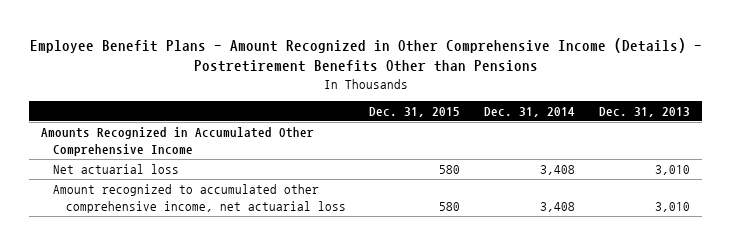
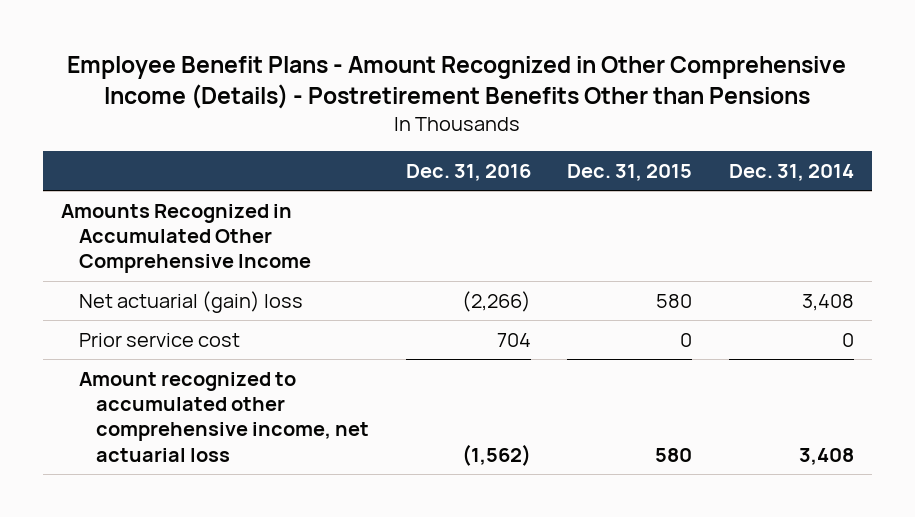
[599,106,691,117] Dec. 31, 2013 -> none
none -> [405,163,531,181] Dec. 31, 2016
[53,164,180,175] Net actuarial loss -> [78,290,303,313] Net actuarial (gain) loss
none -> [78,332,240,347] Prior service cost

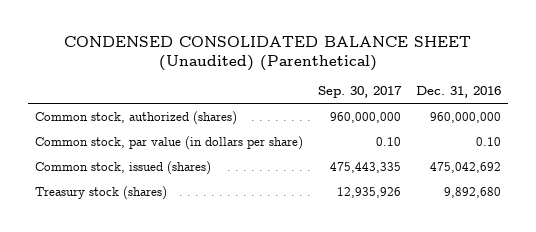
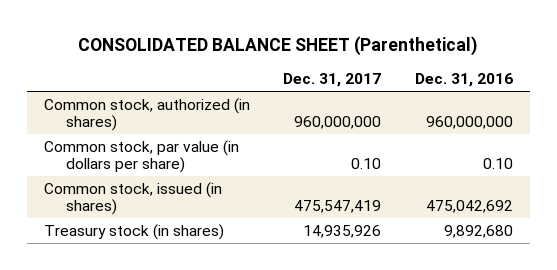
[63,36,471,72] CONDENSED CONSOLIDATED BALANCE SHEET (Unaudited) (Parenthetical) -> [78,35,478,56] CONSOLIDATED BALANCE SHEET (Parenthetical)
[317,86,402,99] Sep. 30, 2017 -> none
none -> [283,73,382,88] Dec. 31, 2017
[35,110,238,125] Common stock, authorized (shares) -> [43,97,250,132] Common stock, authorized (in shares)
[35,160,212,175] Common stock, issued (shares) -> [43,181,222,216] Common stock, issued (in shares)
[35,185,168,200] Treasury stock (shares) -> [43,223,224,240] Treasury stock (in shares)

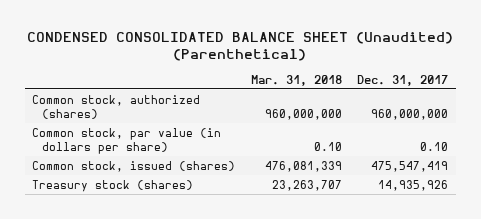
[78,35,478,56] CONSOLIDATED BALANCE SHEET (Parenthetical) -> [27,31,454,62] CONDENSED CONSOLIDATED BALANCE SHEET (Unaudited) (Parenthetical)
[414,73,513,88] Dec. 31, 2016 -> none
none -> [250,74,342,86] Mar. 31, 2018
[43,97,250,132] Common stock, authorized (in shares) -> [32,94,201,119] Common stock, authorized (shares)
[43,181,222,216] Common stock, issued (in shares) -> [32,160,236,172] Common stock, issued (shares)
[43,223,224,240] Treasury stock (in shares) -> [32,179,194,192] Treasury stock (shares)

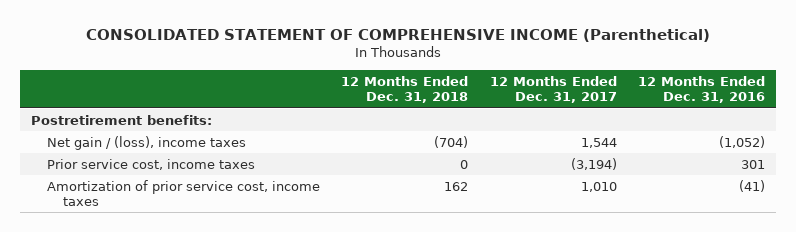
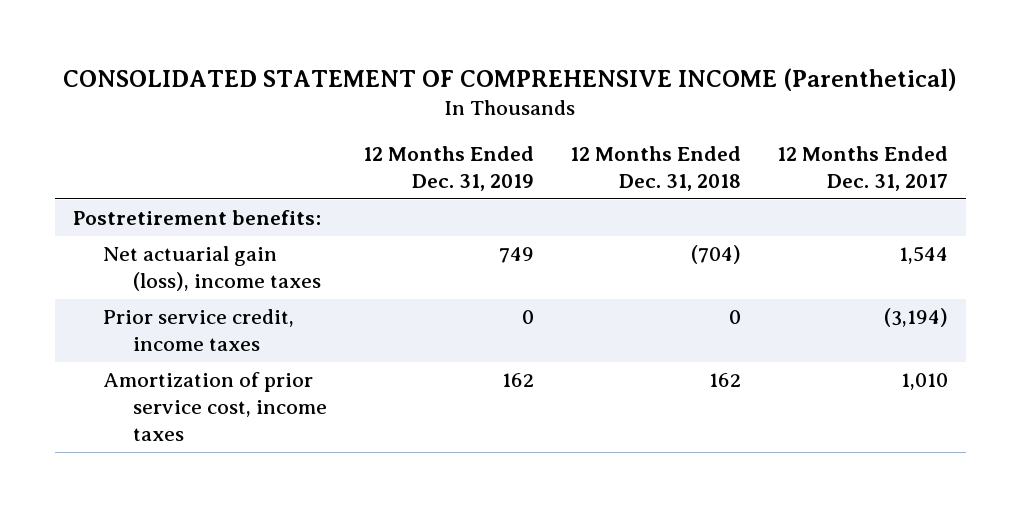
[638,75,766,104] 12 Months Ended Dec. 31, 2016 -> none
none -> [362,146,534,191] 12 Months Ended Dec. 31, 2019
[47,135,247,150] Net gain / (loss), income taxes -> [102,246,321,292] Net actuarial gain (loss), income taxes
[47,158,256,170] Prior service cost, income taxes -> [102,309,294,352] Prior service credit, income taxes

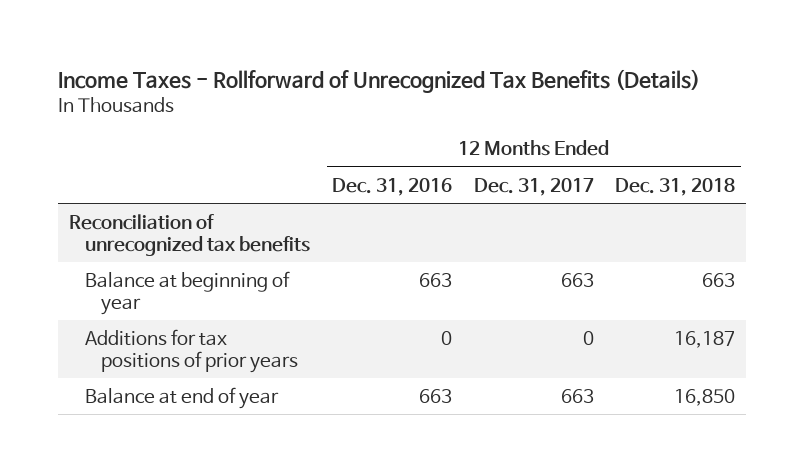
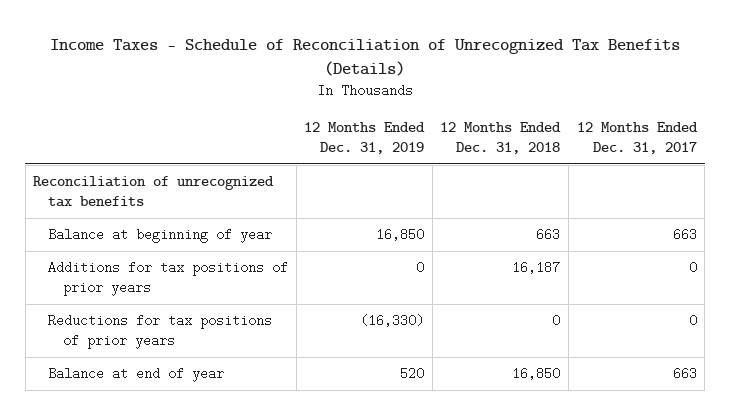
[58,69,701,94] Income Taxes - Rollforward of Unrecognized Tax Benefits (Details) -> [49,38,680,76] Income Taxes - Schedule of Reconciliation of Unrecognized Tax Benefits (Details)
[332,177,453,196] Dec. 31, 2016 -> none
none -> [304,121,426,155] 12 Months Ended Dec. 31, 2019
none -> [48,314,273,350] Reductions for tax positions of prior years

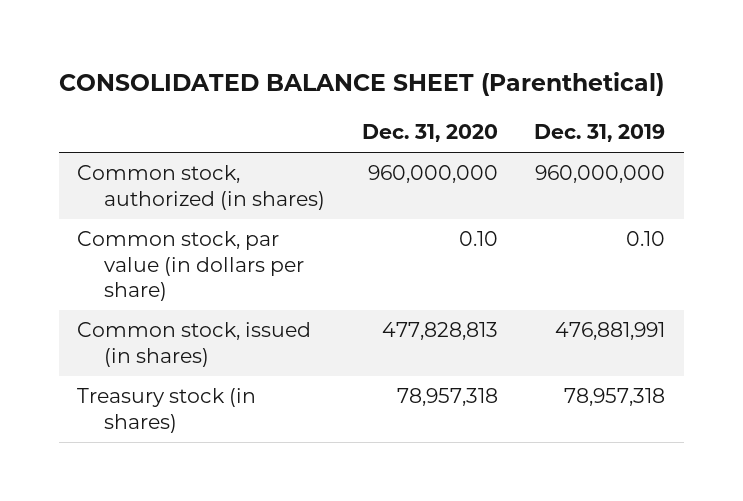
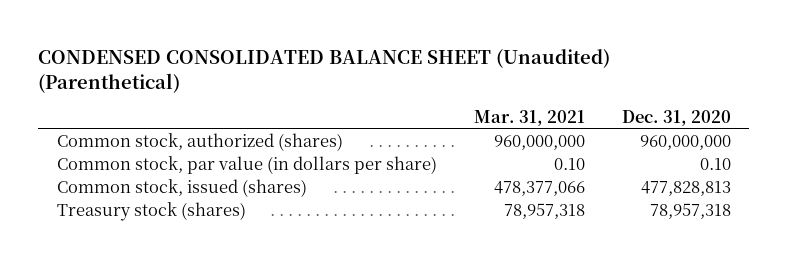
[59,72,665,97] CONSOLIDATED BALANCE SHEET (Parenthetical) -> [38,48,611,93] CONDENSED CONSOLIDATED BALANCE SHEET (Unaudited) (Parenthetical)
[534,124,666,143] Dec. 31, 2019 -> none
none -> [473,109,585,126] Mar. 31, 2021
[77,165,326,210] Common stock, authorized (in shares) -> [56,132,343,151] Common stock, authorized (shares)
[77,322,312,367] Common stock, issued (in shares) -> [56,178,307,197] Common stock, issued (shares)
[77,388,257,433] Treasury stock (in shares) -> [56,201,246,221] Treasury stock (shares)

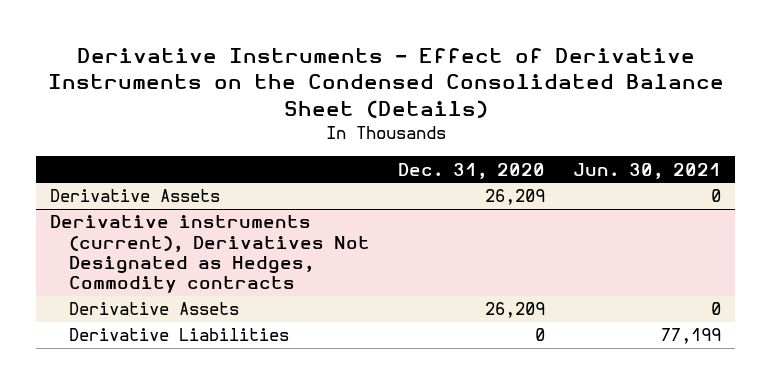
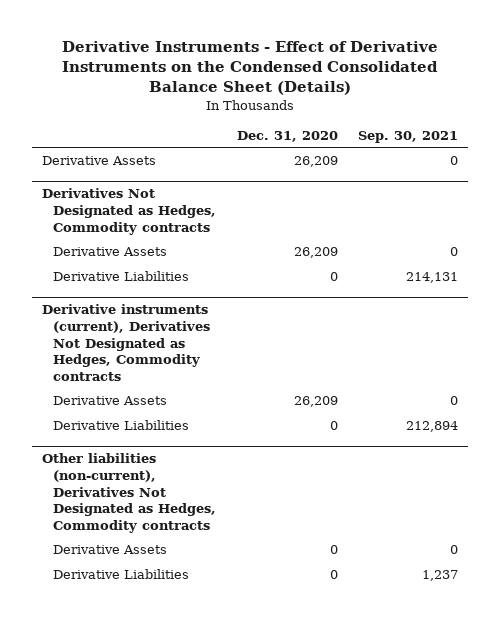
[573,162,722,179] Jun. 30, 2021 -> none
none -> [358,130,459,143] Sep. 30, 2021
none -> [42,188,217,235] Derivatives Not Designated as Hedges, Commodity contracts
none -> [53,246,168,256] Derivative Assets
none -> [53,270,190,281] Derivative Liabilities
none -> [42,453,217,533] Other liabilities (non-current), Derivatives Not Designated as Hedges, Commodity contracts
none -> [53,544,168,554] Derivative Assets
none -> [53,568,190,579] Derivative Liabilities

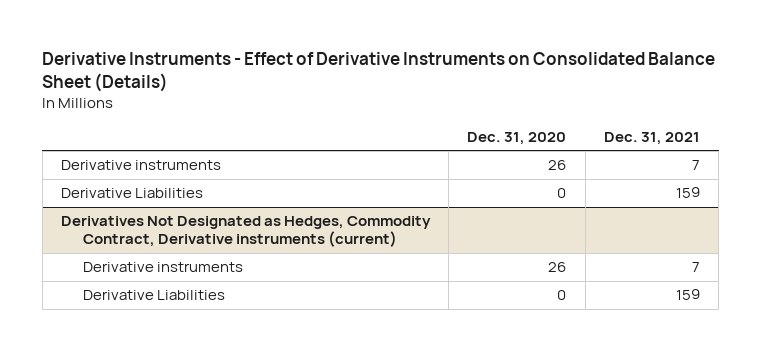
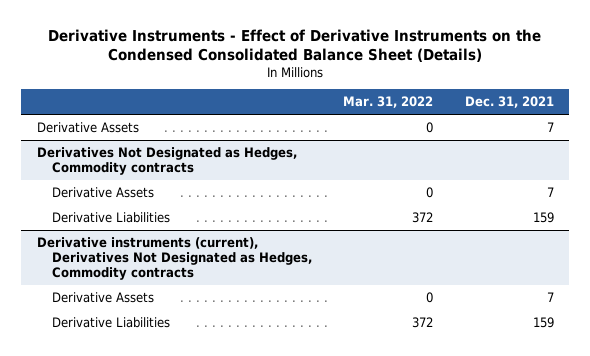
[42,52,716,93] Derivative Instruments - Effect of Derivative Instruments on Consolidated Balance Sheet (Details) -> [48,28,542,62] Derivative Instruments - Effect of Derivative Instruments on the Condensed Consolidated Balance Sheet (Details)
[467,132,567,146] Dec. 31, 2020 -> none
none -> [343,96,434,109] Mar. 31, 2022
[60,160,221,171] Derivative instruments -> [36,122,139,134] Derivative Assets
none -> [36,147,297,176] Derivatives Not Designated as Hedges, Commodity contracts
none -> [51,187,154,199] Derivative Assets
[60,216,431,248] Derivatives Not Designated as Hedges, Commodity Contract, Derivative instruments (current) -> [36,237,312,281] Derivative instruments (current), Derivatives Not Designated as Hedges, Commodity contracts
[83,262,244,273] Derivative instruments -> [51,292,154,304] Derivative Assets

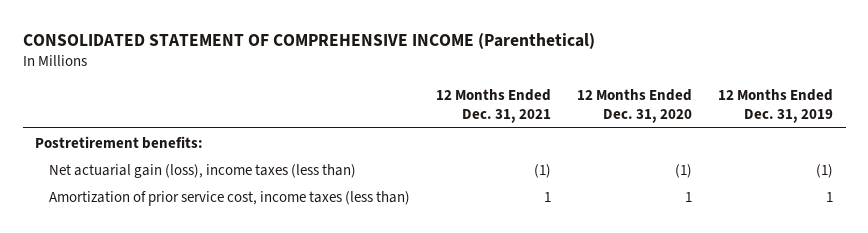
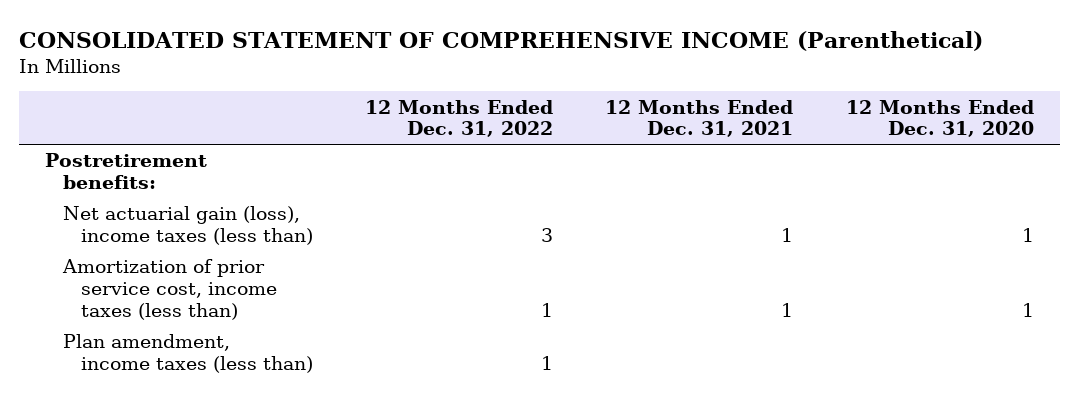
[717,88,833,123] 12 Months Ended Dec. 31, 2019 -> none
none -> [364,99,553,138] 12 Months Ended Dec. 31, 2022
[533,163,551,178] (1) -> [781,228,794,243] 1
[674,163,692,178] (1) -> [1021,228,1034,243] 1
none -> [62,334,313,374] Plan amendment, income taxes (less than)

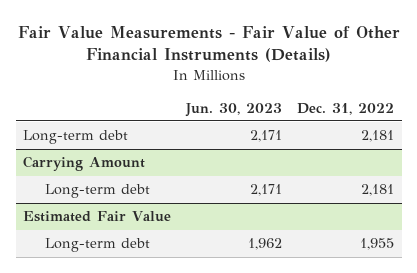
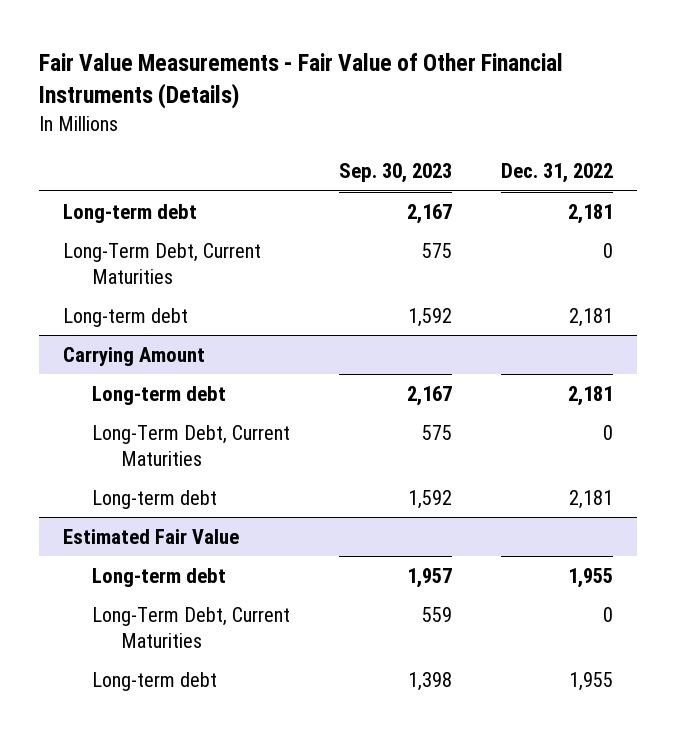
[185,102,283,117] Jun. 30, 2023 -> none
none -> [339,163,453,184] Sep. 30, 2023
none -> [63,242,262,284] Long-Term Debt, Current Maturities
none -> [63,307,189,327] Long-term debt
none -> [92,424,291,466] Long-Term Debt, Current Maturities
none -> [92,489,218,509] Long-term debt
none -> [92,606,291,648] Long-Term Debt, Current Maturities
none -> [92,671,218,691] Long-term debt

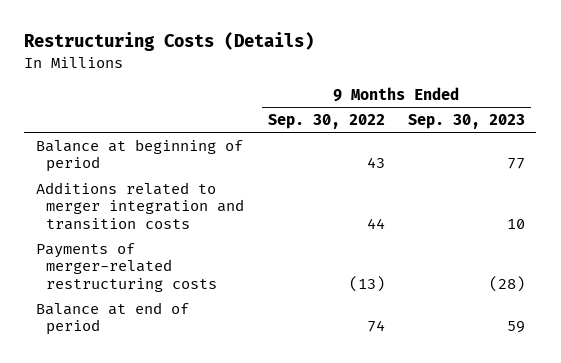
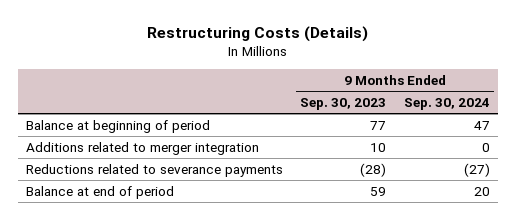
[267,114,385,130] Sep. 30, 2022 -> none
none -> [403,98,490,111] Sep. 30, 2024
[35,242,218,293] Payments of merger-related restructuring costs -> none
[35,181,245,231] Additions related to merger integration and transition costs -> [26,141,260,155] Additions related to merger integration
none -> [26,163,284,177] Reductions related to severance payments

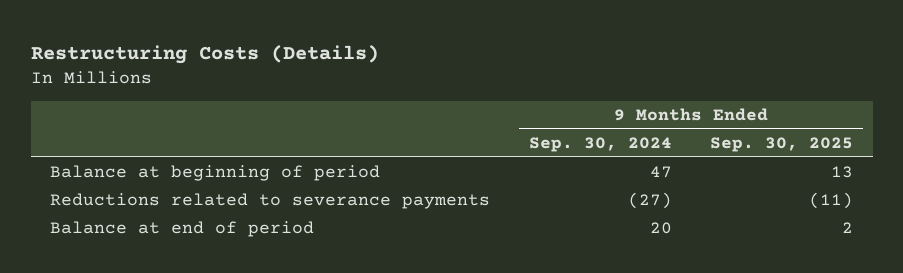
[300,98,387,111] Sep. 30, 2023 -> none
none -> [710,137,854,153] Sep. 30, 2025
[26,141,260,155] Additions related to merger integration -> none

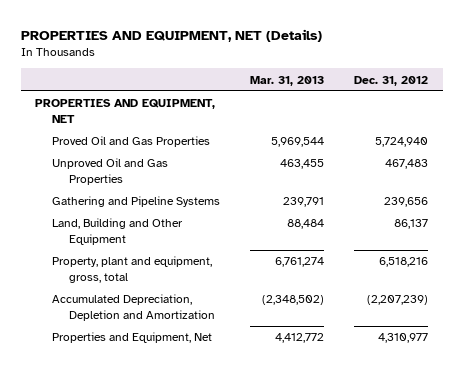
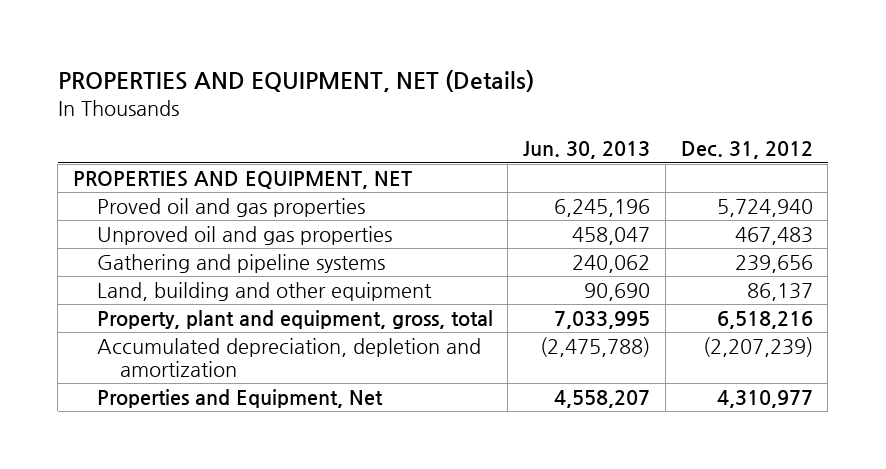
[249,75,324,86] Mar. 31, 2013 -> none
none -> [523,141,651,160] Jun. 30, 2013
[52,136,211,148] Proved Oil and Gas Properties -> [96,197,365,217] Proved oil and gas properties
[52,158,169,185] Unproved Oil and Gas Properties -> [96,225,392,245] Unproved oil and gas properties
[52,196,221,208] Gathering and Pipeline Systems -> [96,253,385,273] Gathering and pipeline systems
[52,218,184,245] Land, Building and Other Equipment -> [96,281,432,301] Land, building and other equipment
[52,294,215,321] Accumulated Depreciation, Depletion and Amortization -> [96,337,481,377] Accumulated depreciation, depletion and amortization

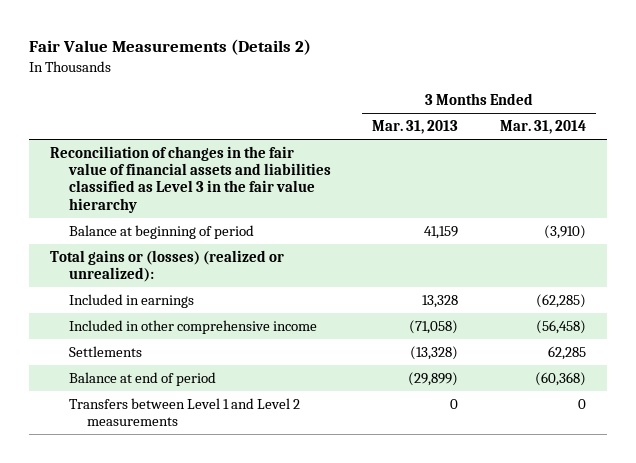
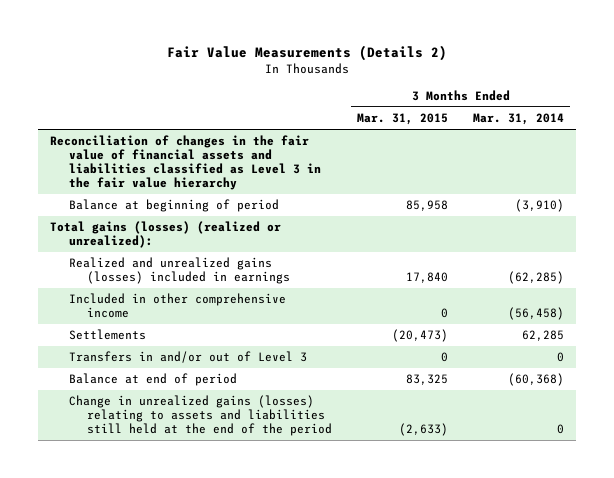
[372,120,459,135] Mar. 31, 2013 -> none
none -> [357,113,449,126] Mar. 31, 2015
[50,250,285,283] Total gains or (losses) (realized or unrealized): -> [50,221,282,249] Total gains (losses) (realized or unrealized):
[68,294,194,309] Included in earnings -> [68,257,291,285] Realized and unrealized gains (losses) included in earnings
none -> [68,351,307,364] Transfers in and/or out of Level 3
[68,398,300,427] Transfers between Level 1 and Level 2 measurements -> none
none -> [68,395,333,436] Change in unrealized gains (losses) relating to assets and liabilities still held at the end of the period

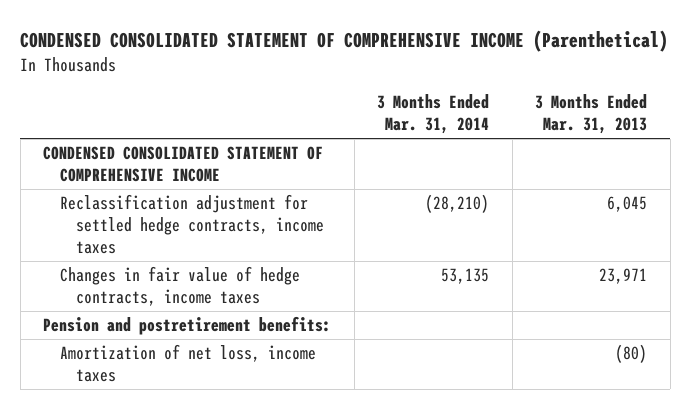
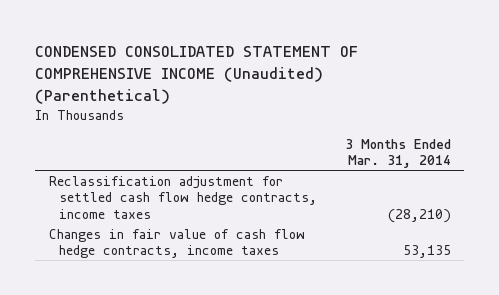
[20,30,669,53] CONDENSED CONSOLIDATED STATEMENT OF COMPREHENSIVE INCOME (Parenthetical) -> [35,45,359,104] CONDENSED CONSOLIDATED STATEMENT OF COMPREHENSIVE INCOME (Unaudited) (Parenthetical)
[535,94,648,135] 3 Months Ended Mar. 31, 2013 -> none
[43,146,324,183] CONDENSED CONSOLIDATED STATEMENT OF COMPREHENSIVE INCOME -> none
[43,316,332,336] Pension and postretirement benefits: -> none
[59,344,316,383] Amortization of net loss, income taxes -> none
[59,194,325,255] Reclassification adjustment for settled hedge contracts, income taxes -> [48,175,318,219] Reclassification adjustment for settled cash flow hedge contracts, income taxes
[59,266,300,307] Changes in fair value of hedge contracts, income taxes -> [48,228,305,259] Changes in fair value of cash flow hedge contracts, income taxes

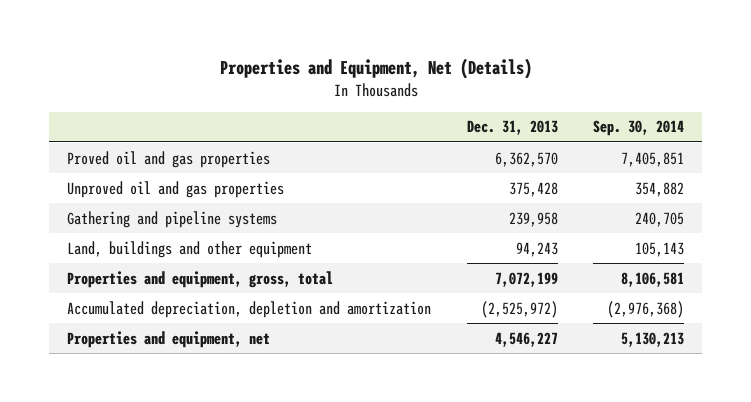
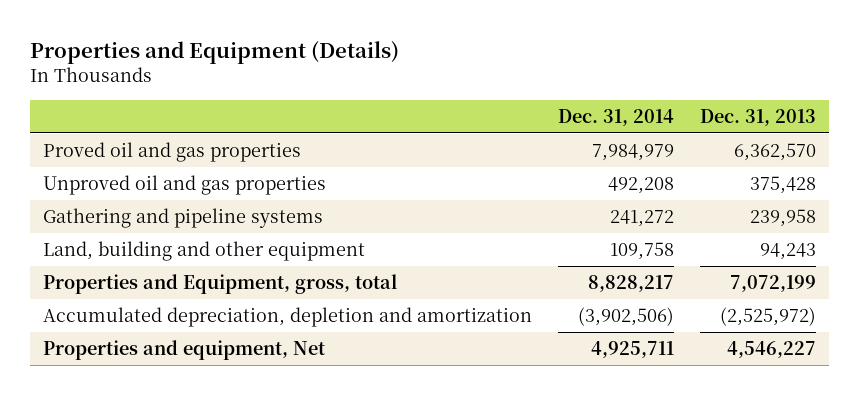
[219,57,532,79] Properties and Equipment, Net (Details) -> [29,40,399,64] Properties and Equipment (Details)
[593,120,685,137] Sep. 30, 2014 -> none
none -> [558,108,675,126] Dec. 31, 2014
[66,240,312,258] Land, buildings and other equipment -> [43,241,366,262] Land, building and other equipment
[66,270,333,288] Properties and equipment, gross, total -> [43,274,398,295] Properties and Equipment, gross, total
[66,330,270,348] Properties and equipment, net -> [43,340,326,361] Properties and equipment, Net

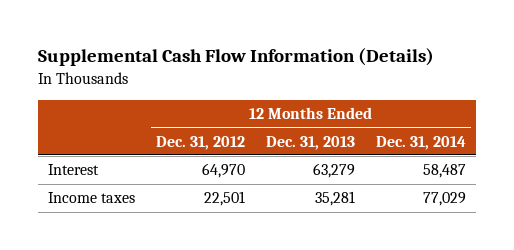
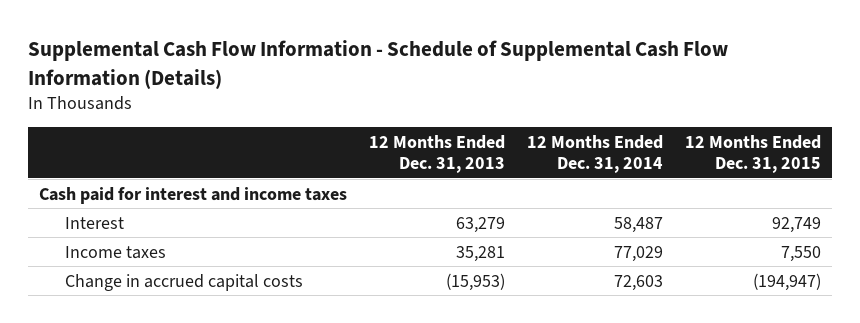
[37,48,434,67] Supplemental Cash Flow Information (Details) -> [28,40,729,89] Supplemental Cash Flow Information - Schedule of Supplemental Cash Flow Information (Details)
[155,135,245,150] Dec. 31, 2012 -> none
none -> [684,135,821,174] 12 Months Ended Dec. 31, 2015
none -> [39,186,348,204] Cash paid for interest and income taxes
none -> [65,273,304,291] Change in accrued capital costs

